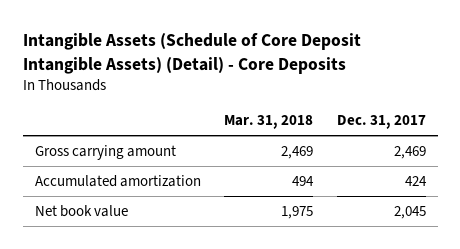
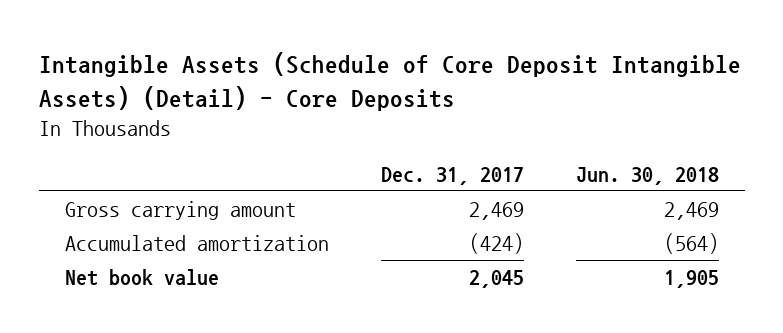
[224,115,314,130] Mar. 31, 2018 -> none
none -> [575,166,719,185] Jun. 30, 2018
[404,175,427,186] 424 -> [468,232,524,254] (424)

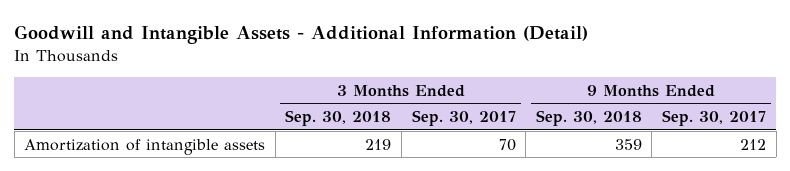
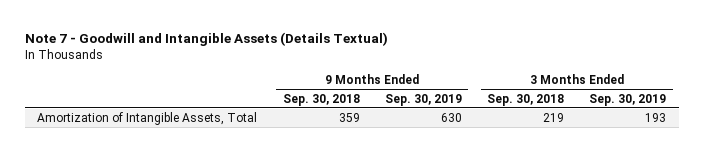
[14,25,589,45] Goodwill and Intangible Assets - Additional Information (Detail) -> [24,32,388,47] Note 7 - Goodwill and Intangible Assets (Details Textual)
[411,110,516,127] Sep. 30, 2017 -> none
[662,110,767,127] Sep. 30, 2017 -> none
none -> [384,93,462,106] Sep. 30, 2019
none -> [589,93,667,106] Sep. 30, 2019
[24,138,266,155] Amortization of intangible assets -> [37,112,258,126] Amortization of Intangible Assets, Total

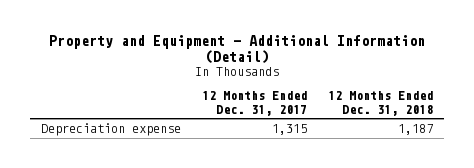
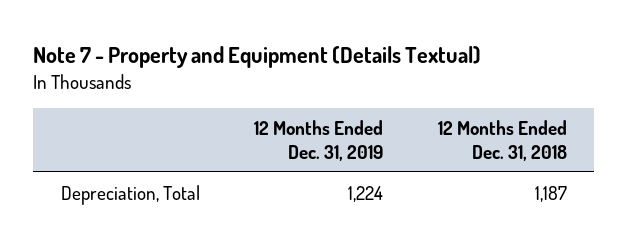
[49,35,426,65] Property and Equipment - Additional Information (Detail) -> [33,46,482,69] Note 7 - Property and Equipment (Details Textual)
[202,91,308,116] 12 Months Ended Dec. 31, 2017 -> none
none -> [254,120,384,162] 12 Months Ended Dec. 31, 2019
[40,123,181,137] Depreciation expense -> [60,184,200,205] Depreciation, Total

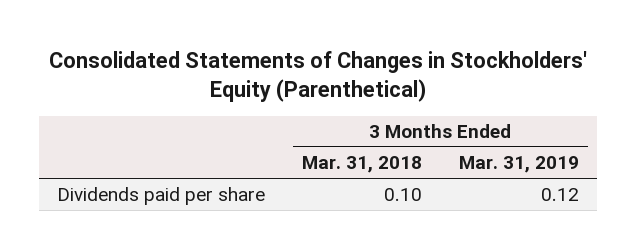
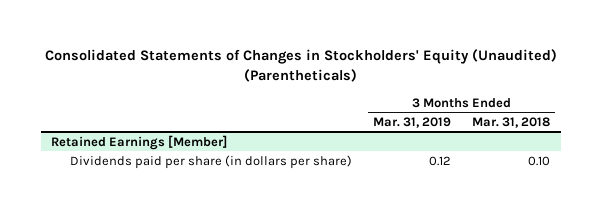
[48,50,587,102] Consolidated Statements of Changes in Stockholders' Equity (Parenthetical) -> [44,49,557,83] Consolidated Statements of Changes in Stockholders' Equity (Unaudited) (Parentheticals)
none -> [51,134,228,150] Retained Earnings [Member]
[57,187,266,206] Dividends paid per share -> [70,154,353,169] Dividends paid per share (in dollars per share)

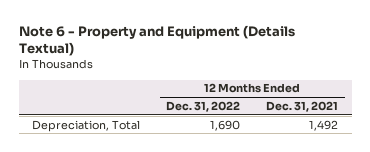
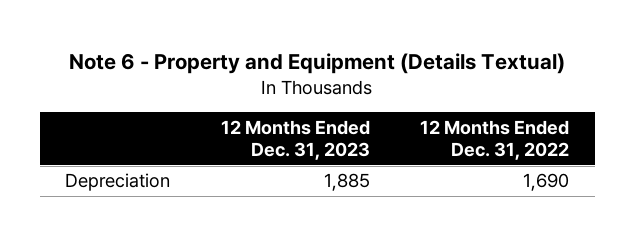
[266,100,339,112] Dec. 31, 2021 -> none
none -> [220,119,370,161] 12 Months Ended Dec. 31, 2023
[32,119,141,132] Depreciation, Total -> [65,173,171,192] Depreciation

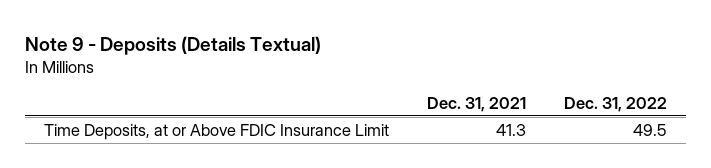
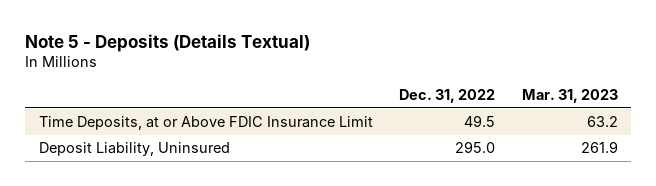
[25,35,322,55] Note 9 - Deposits (Details Textual) -> [25,33,311,52] Note 5 - Deposits (Details Textual)
[426,96,526,112] Dec. 31, 2021 -> none
none -> [521,89,618,104] Mar. 31, 2023
none -> [38,142,230,157] Deposit Liability, Uninsured

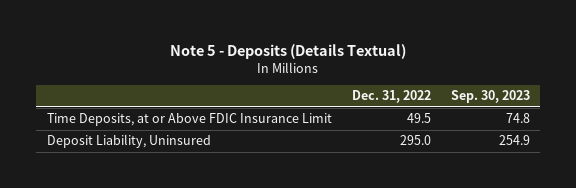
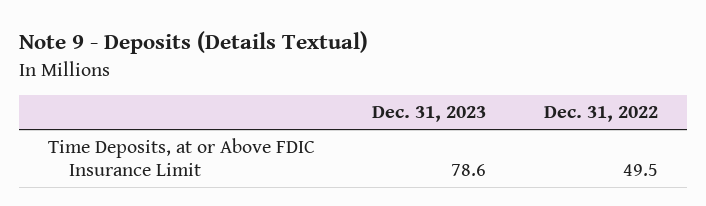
[170,43,407,59] Note 5 - Deposits (Details Textual) -> [19,31,369,55] Note 9 - Deposits (Details Textual)
[450,90,530,104] Sep. 30, 2023 -> none
none -> [372,106,487,123] Dec. 31, 2023
[46,134,211,149] Deposit Liability, Uninsured -> none

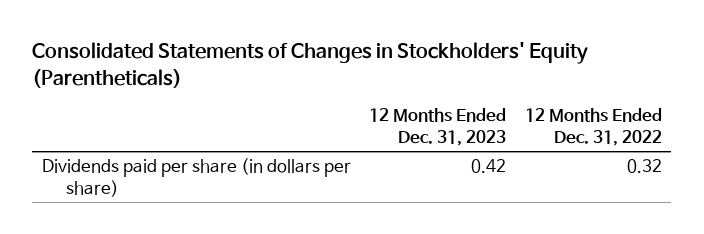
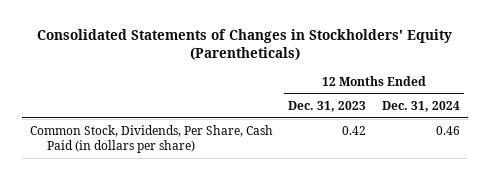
[524,108,662,147] 12 Months Ended Dec. 31, 2022 -> none
none -> [382,101,461,113] Dec. 31, 2024
[41,158,351,197] Dividends paid per share (in dollars per share) -> [29,125,273,154] Common Stock, Dividends, Per Share, Cash Paid (in dollars per share)

